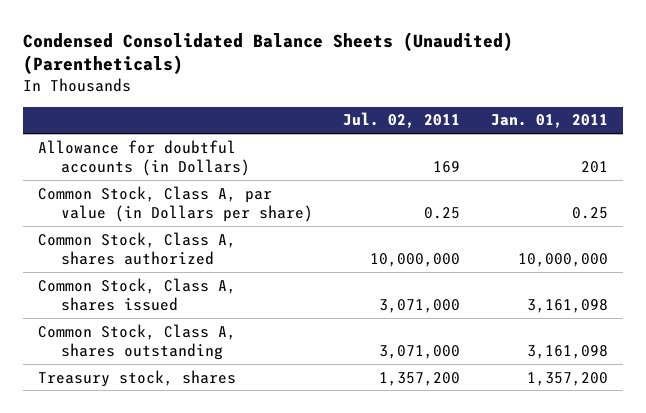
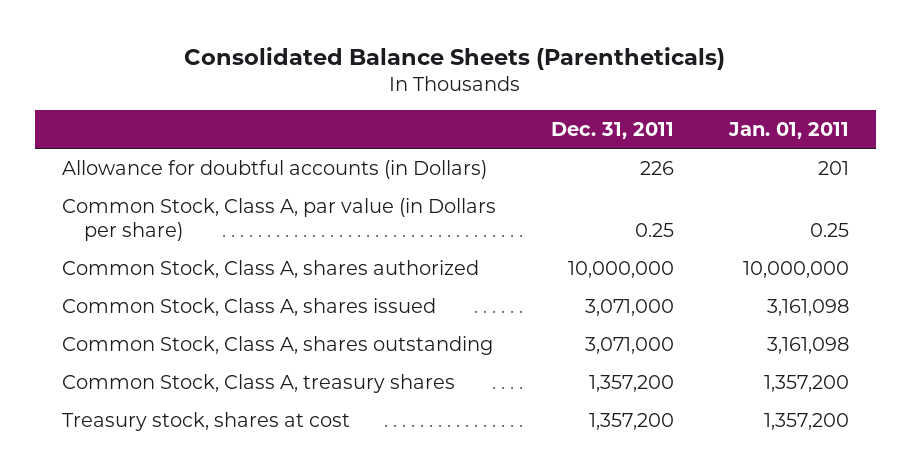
[22,31,513,75] Condensed Consolidated Balance Sheets (Unaudited) (Parentheticals) -> [184,46,726,70] Consolidated Balance Sheets (Parentheticals)
[343,112,461,129] Jul. 02, 2011 -> none
none -> [550,121,674,139] Dec. 31, 2011
[38,369,237,387] Treasury stock, shares -> [61,373,455,393] Common Stock, Class A, treasury shares
none -> [61,411,350,431] Treasury stock, shares at cost

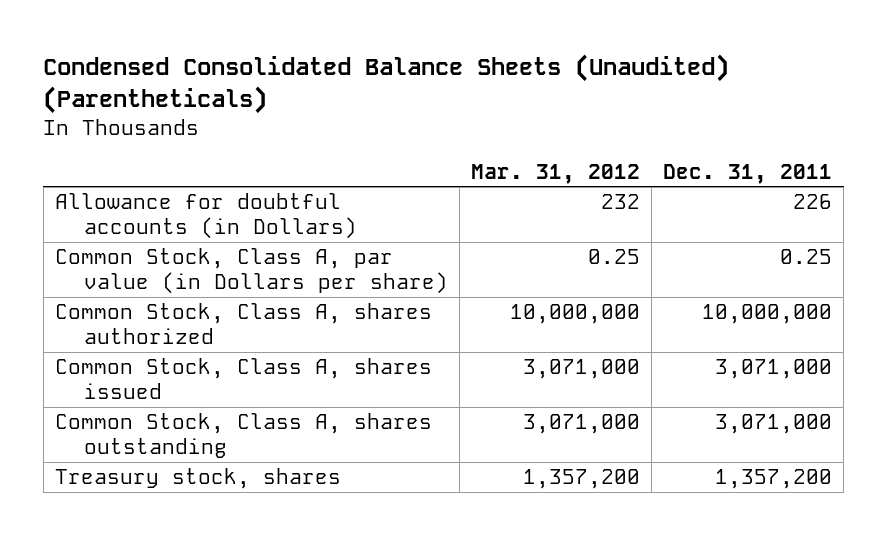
[184,46,726,70] Consolidated Balance Sheets (Parentheticals) -> [43,54,730,115] Condensed Consolidated Balance Sheets (Unaudited) (Parentheticals)
[727,121,849,139] Jan. 01, 2011 -> none
none -> [471,163,641,184] Mar. 31, 2012
[61,411,350,431] Treasury stock, shares at cost -> none
[61,373,455,393] Common Stock, Class A, treasury shares -> [54,468,341,490] Treasury stock, shares

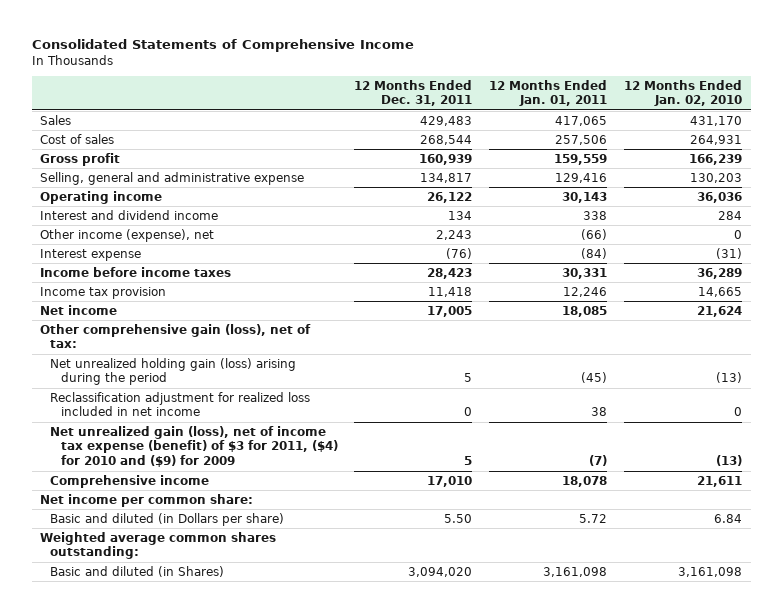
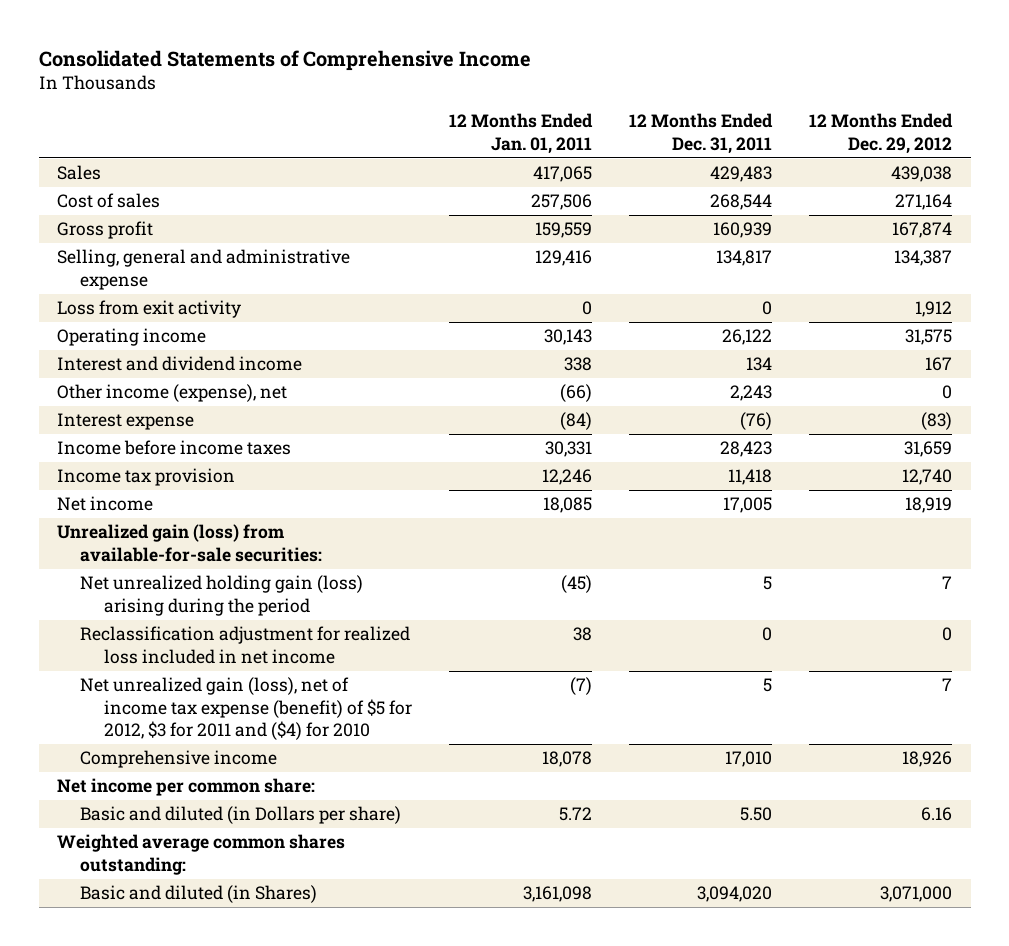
[624,79,743,107] 12 Months Ended Jan. 02, 2010 -> none
none -> [809,113,954,154] 12 Months Ended Dec. 29, 2012
none -> [57,300,242,319] Loss from exit activity
[40,323,312,349] Other comprehensive gain (loss), net of tax: -> none
none -> [57,524,323,562] Unrealized gain (loss) from available-for-sale securities:
[50,425,338,468] Net unrealized gain (loss), net of income tax expense (benefit) of $3 for 2011, ($4) for 2010 and ($9) for 2009 -> [80,677,412,741] Net unrealized gain (loss), net of income tax expense (benefit) of $5 for 2012, $3 for 2011 and ($4) for 2010

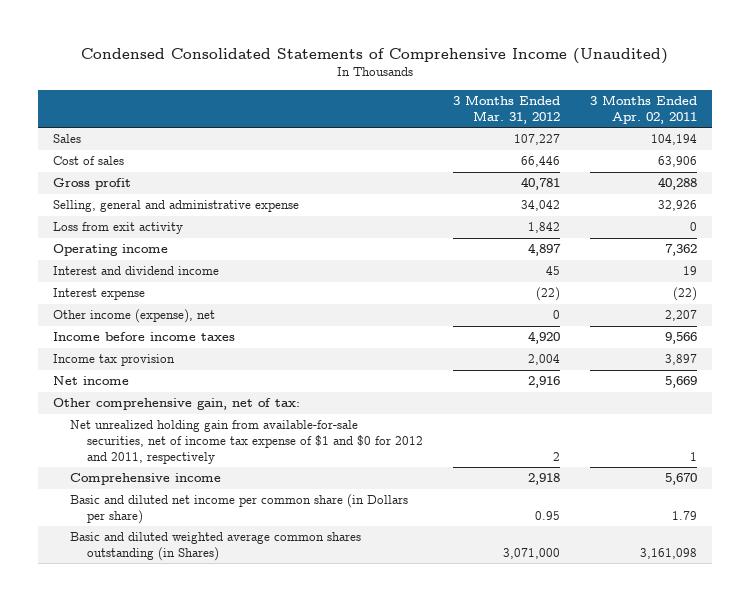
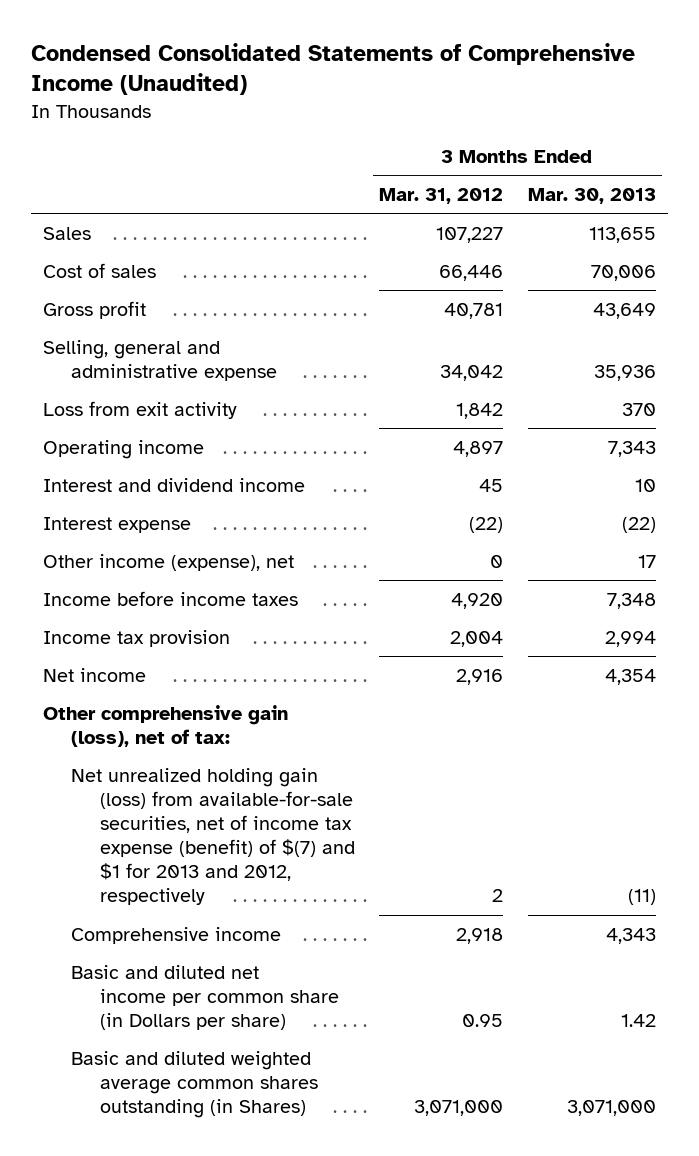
[590,94,698,124] 3 Months Ended Apr. 02, 2011 -> none
none -> [527,187,656,204] Mar. 30, 2013
[53,398,301,411] Other comprehensive gain, net of tax: -> [43,704,289,747] Other comprehensive gain (loss), net of tax:
[70,420,424,465] Net unrealized holding gain from available-for-sale securities, net of income tax expense of $1 and $0 for 2012 and 2011, respectively -> [71,767,355,906] Net unrealized holding gain (loss) from available-for-sale securities, net of income tax expense (benefit) of $(7) and $1 for 2013 and 2012, respectively

